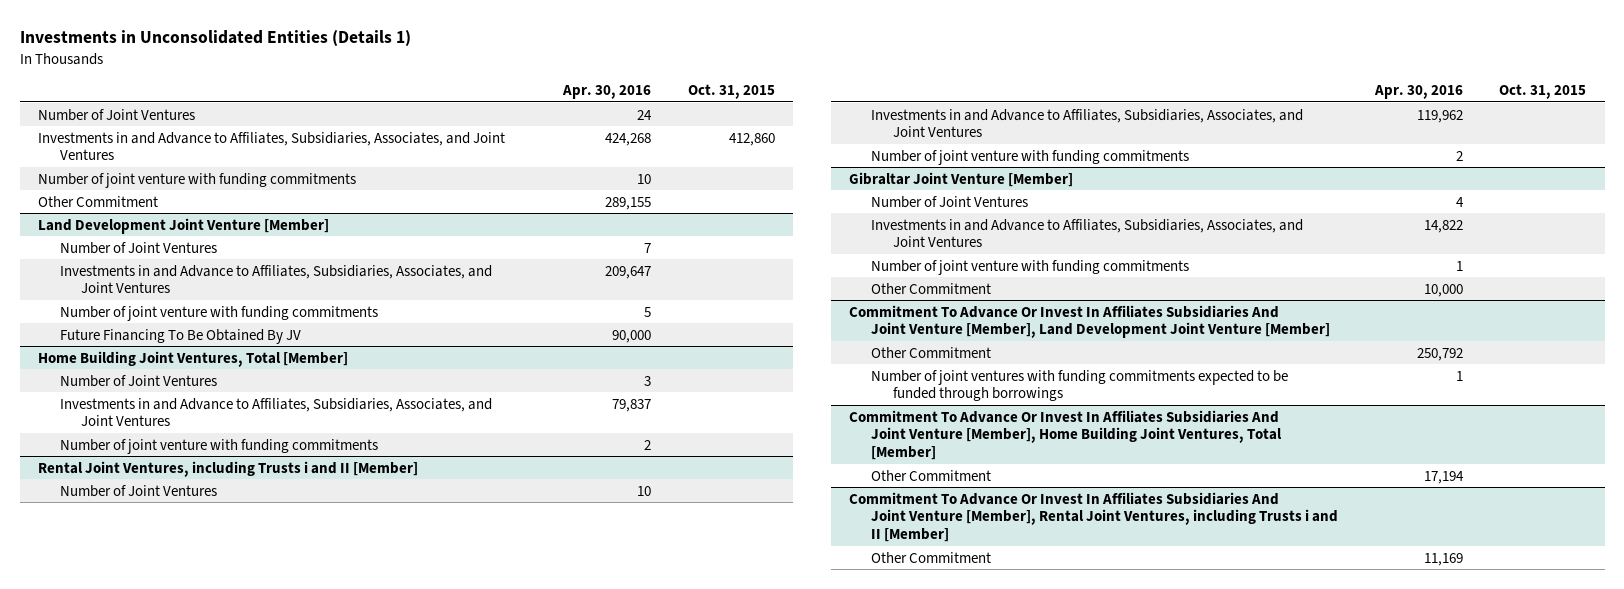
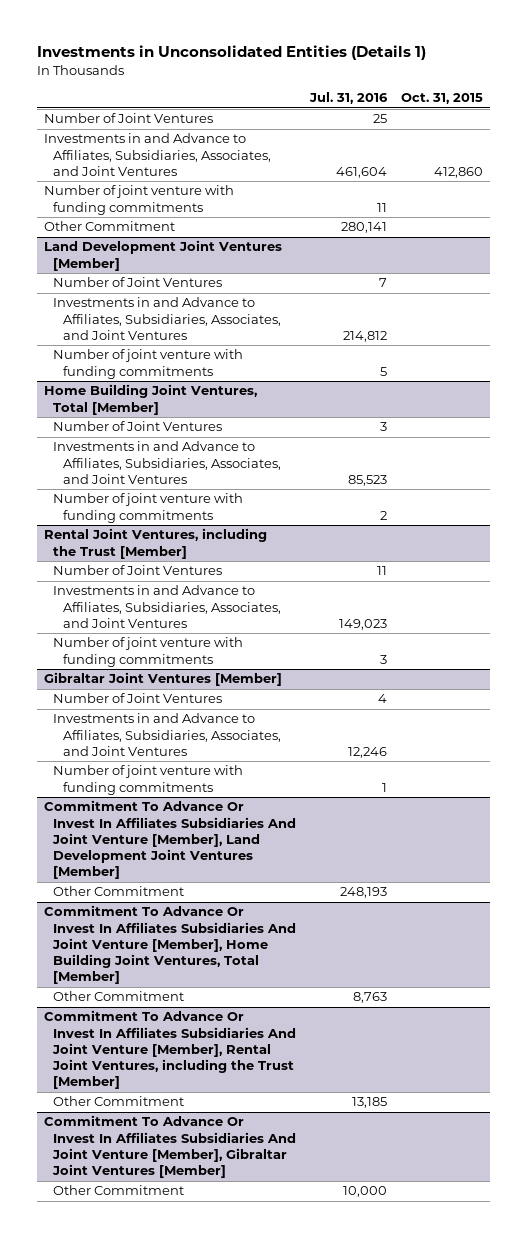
[562,85,652,100] Apr. 30, 2016 -> none
none -> [309,92,389,105] Jul. 31, 2016
[38,217,330,234] Land Development Joint Venture [Member] -> [44,240,283,271] Land Development Joint Ventures [Member]
[59,328,301,344] Future Financing To Be Obtained By JV -> none
[38,460,419,477] Rental Joint Ventures, including Trusts i and II [Member] -> [44,528,268,559] Rental Joint Ventures, including the Trust [Member]
[849,171,1074,187] Gibraltar Joint Venture [Member] -> [44,672,283,687] Gibraltar Joint Ventures [Member]
[871,282,992,294] Other Commitment -> none
[849,304,1331,339] Commitment To Advance Or Invest In Affiliates Subsidiaries And Joint Venture [Member], Land Development Joint Venture [Member] -> [44,800,297,880] Commitment To Advance Or Invest In Affiliates Subsidiaries And Joint Venture [Member], Land Development Joint Ventures [Member]
[871,369,1289,402] Number of joint ventures with funding commitments expected to be funded through borrowings -> none
[849,491,1339,542] Commitment To Advance Or Invest In Affiliates Subsidiaries And Joint Venture [Member], Rental Joint Ventures, including Trusts i and II [Member] -> [44,1010,297,1090] Commitment To Advance Or Invest In Affiliates Subsidiaries And Joint Venture [Member], Rental Joint Ventures, including the Trust [Member]
none -> [44,1115,297,1179] Commitment To Advance Or Invest In Affiliates Subsidiaries And Joint Venture [Member], Gibraltar Joint Ventures [Member]
none -> [53,1185,185,1196] Other Commitment

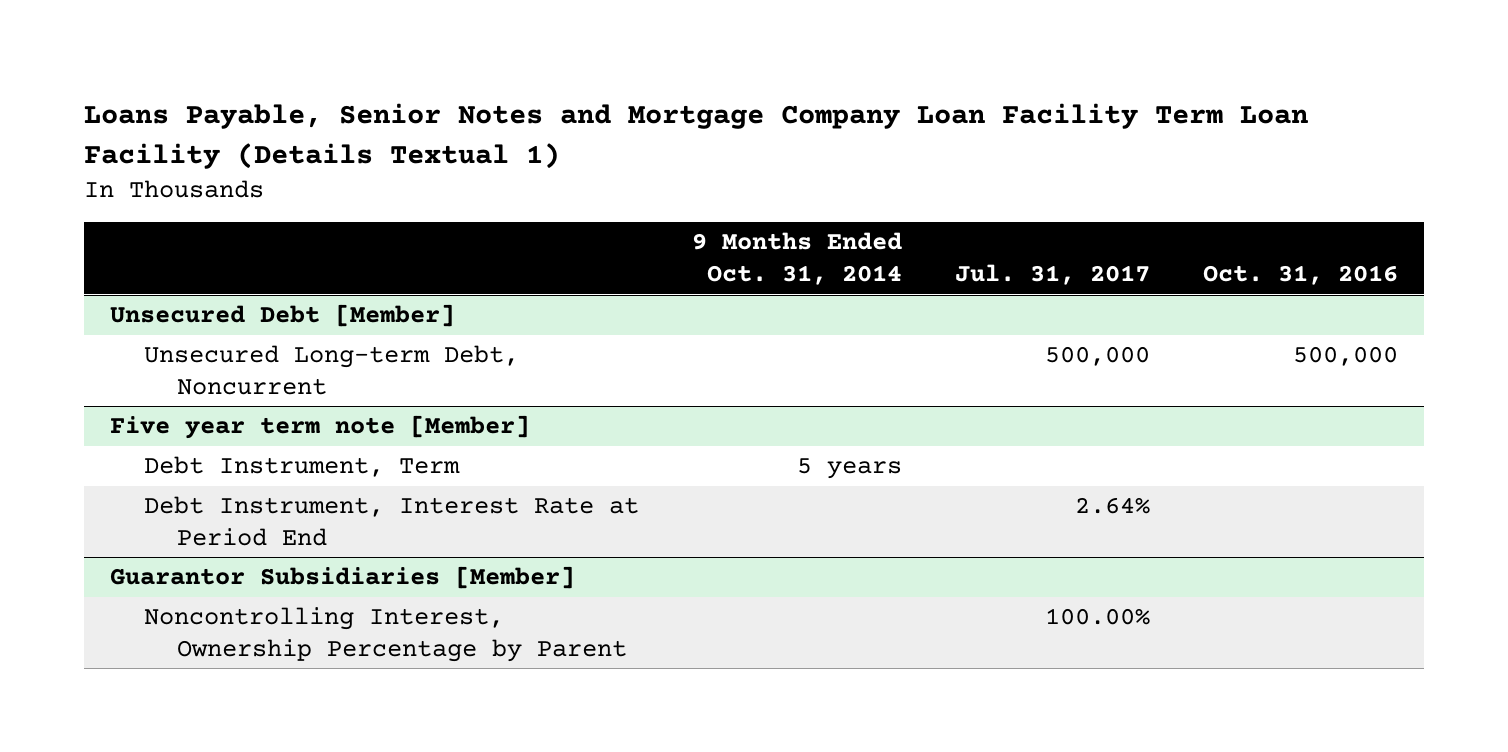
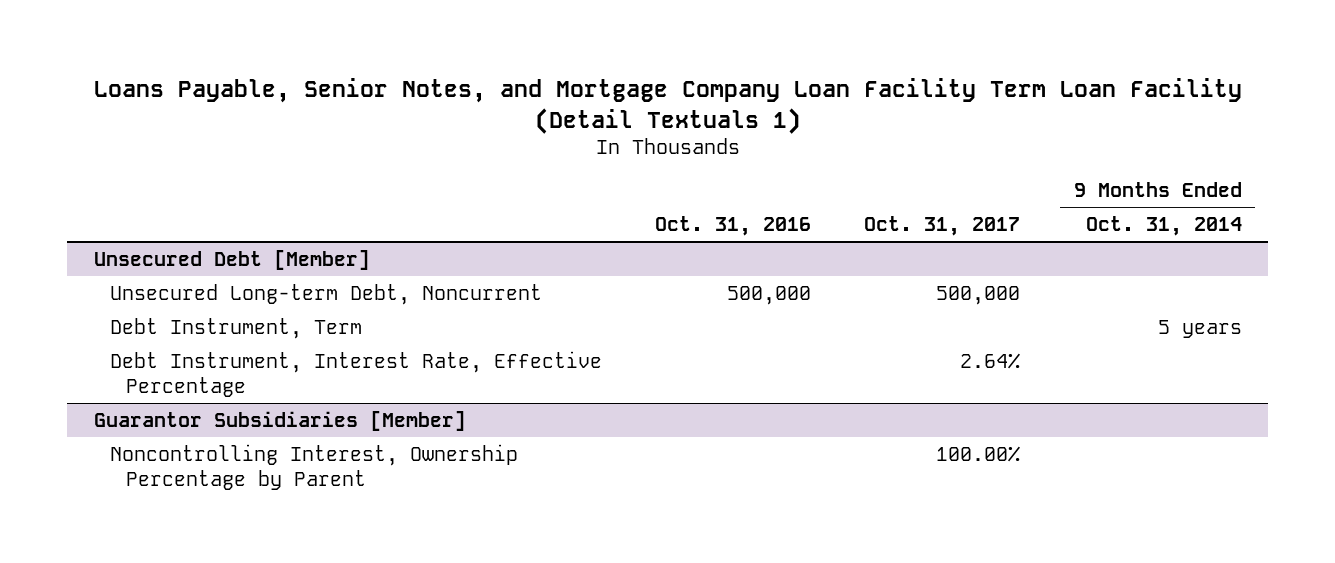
[83,103,1308,169] Loans Payable, Senior Notes and Mortgage Company Loan Facility Term Loan Facility (Details Textual 1) -> [93,78,1242,134] Loans Payable, Senior Notes, and Mortgage Company Loan Facility Term Loan Facility (Detail Textuals 1)
[954,264,1150,286] Jul. 31, 2017 -> none
none -> [864,216,1021,237] Oct. 31, 2017
[110,415,531,440] Five year term note [Member] -> none
[143,456,460,478] Debt Instrument, Term -> none
[143,496,639,546] Debt Instrument, Interest Rate at Period End -> none
none -> [109,317,362,339] Debt Instrument, Term
none -> [109,350,602,397] Debt Instrument, Interest Rate, Effective Percentage

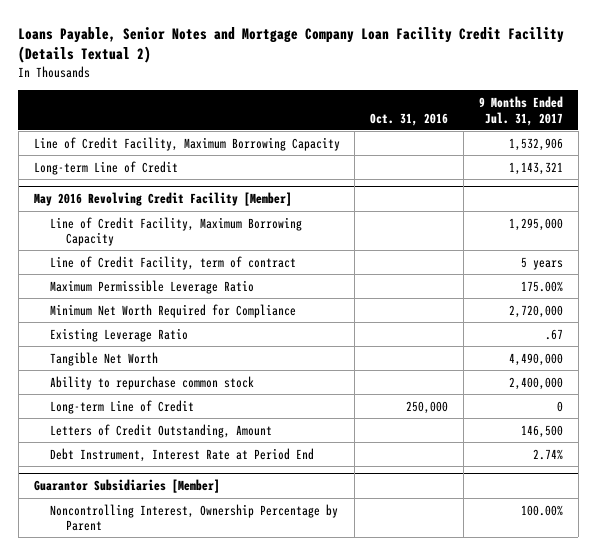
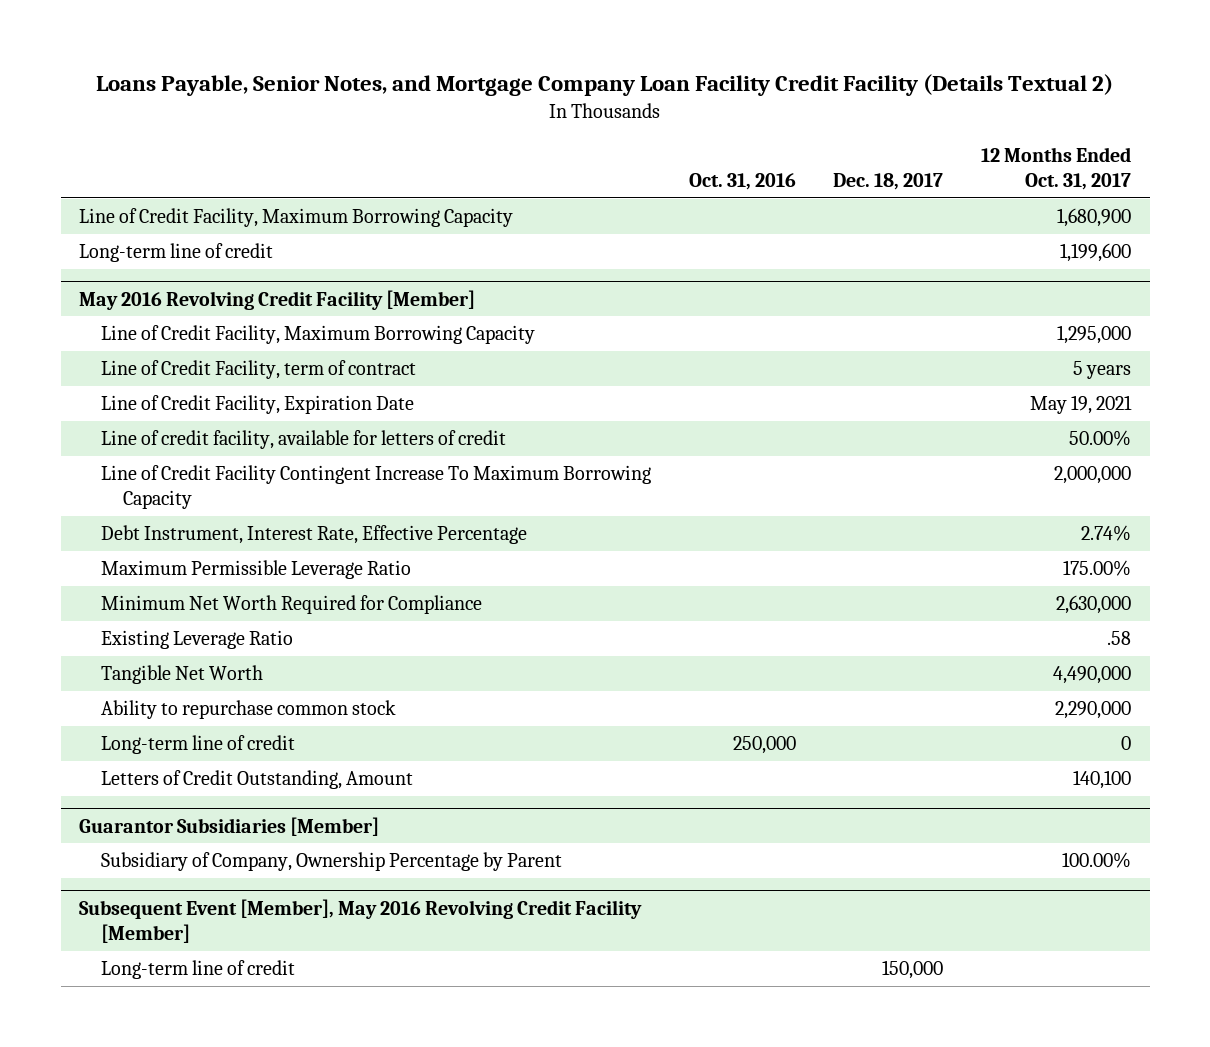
[18,26,565,64] Loans Payable, Senior Notes and Mortgage Company Loan Facility Credit Facility (Details Textual 2) -> [96,74,1114,97] Loans Payable, Senior Notes, and Mortgage Company Loan Facility Credit Facility (Details Textual 2)
[478,95,563,126] 9 Months Ended Jul. 31, 2017 -> none
none -> [833,173,944,191] Dec. 18, 2017
none -> [980,146,1131,191] 12 Months Ended Oct. 31, 2017
[33,160,178,175] Long-term Line of Credit -> [79,242,274,262] Long-term line of credit
none -> [101,394,415,414] Line of Credit Facility, Expiration Date
none -> [101,429,507,449] Line of credit facility, available for letters of credit
none -> [101,464,652,510] Line of Credit Facility Contingent Increase To Maximum Borrowing Capacity
none -> [101,524,528,544] Debt Instrument, Interest Rate, Effective Percentage
[49,399,194,414] Long-term Line of Credit -> [101,734,296,754] Long-term line of credit
[49,447,314,462] Debt Instrument, Interest Rate at Period End -> none
[49,503,338,532] Noncontrolling Interest, Ownership Percentage by Parent -> [101,851,563,871] Subsidiary of Company, Ownership Percentage by Parent
none -> [79,898,643,944] Subsequent Event [Member], May 2016 Revolving Credit Facility [Member]
none -> [101,959,296,979] Long-term line of credit

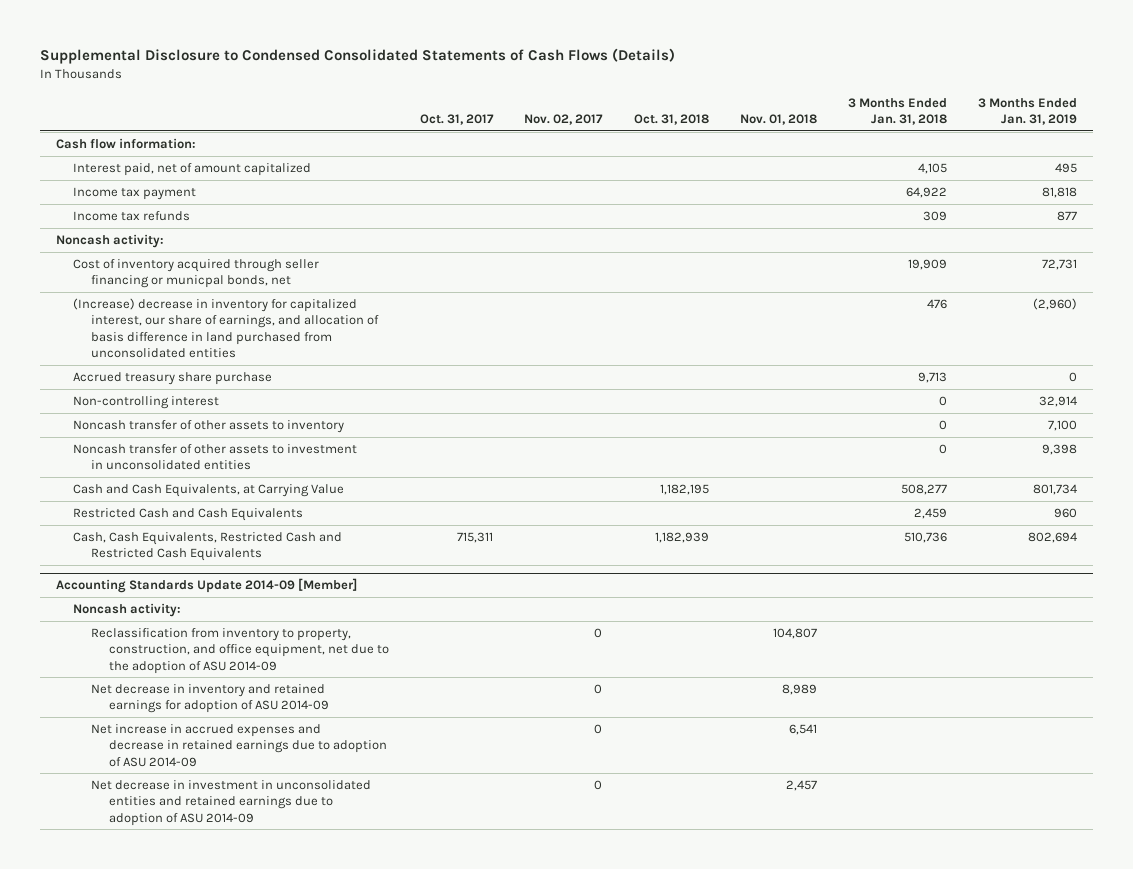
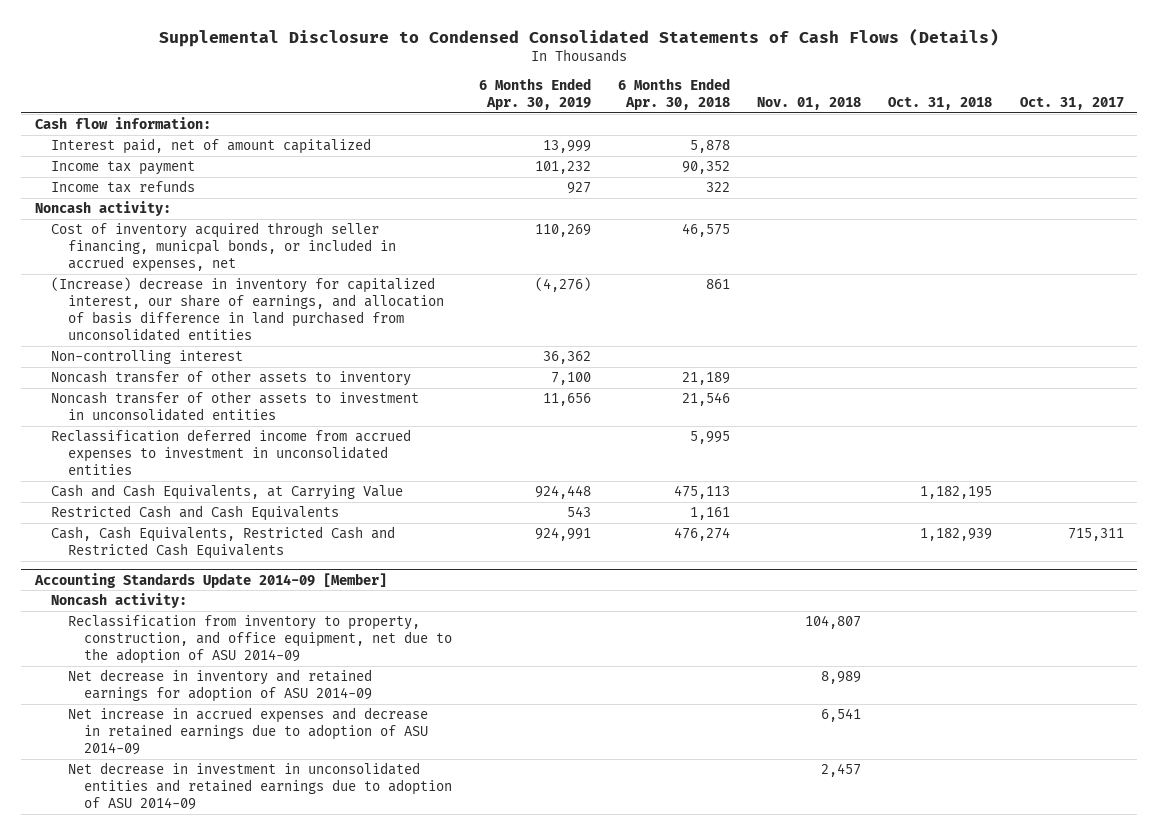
[524,113,604,125] Nov. 02, 2017 -> none
[847,97,947,125] 3 Months Ended Jan. 31, 2018 -> none
[978,97,1078,125] 3 Months Ended Jan. 31, 2019 -> none
none -> [478,78,591,111] 6 Months Ended Apr. 30, 2019
none -> [618,78,731,111] 6 Months Ended Apr. 30, 2018
[73,259,320,289] Cost of inventory acquired through seller financing or municpal bonds, net -> [51,222,396,273] Cost of inventory acquired through seller financing, municpal bonds, or included in accrued expenses, net
[73,372,273,386] Accrued treasury share purchase -> none
none -> [51,429,412,476] Reclassification deferred income from accrued expenses to investment in unconsolidated entities

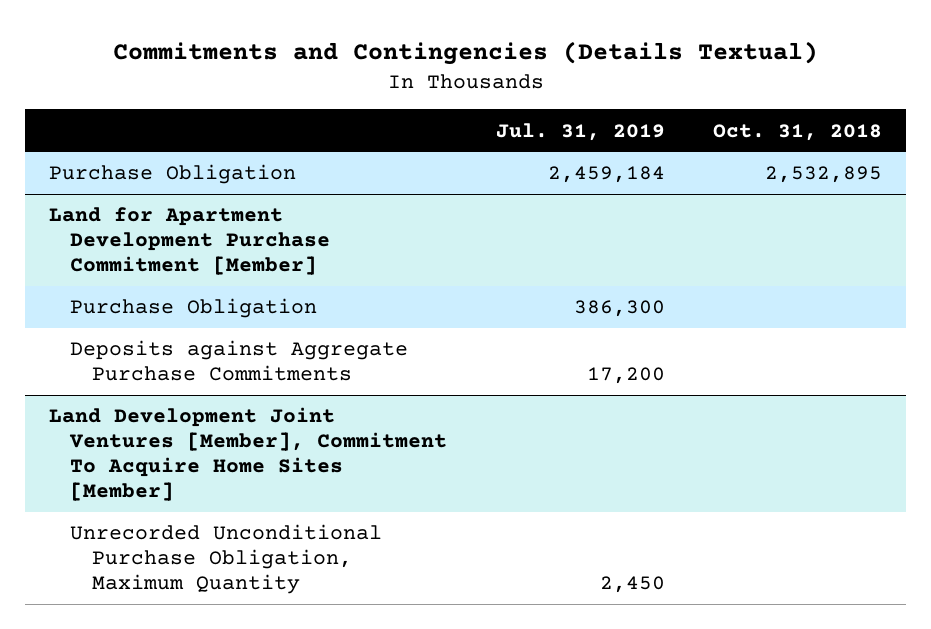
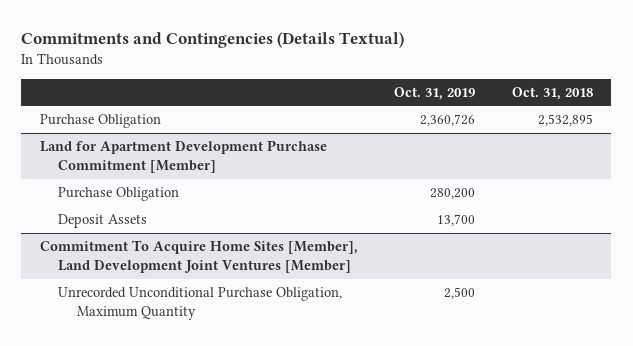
[495,122,665,141] Jul. 31, 2019 -> none
none -> [394,86,476,100] Oct. 31, 2019
[70,340,409,382] Deposits against Aggregate Purchase Commitments -> [58,214,148,229] Deposit Assets
[49,407,448,502] Land Development Joint Ventures [Member], Commitment To Acquire Home Sites [Member] -> [39,240,358,274] Commitment To Acquire Home Sites [Member], Land Development Joint Ventures [Member]

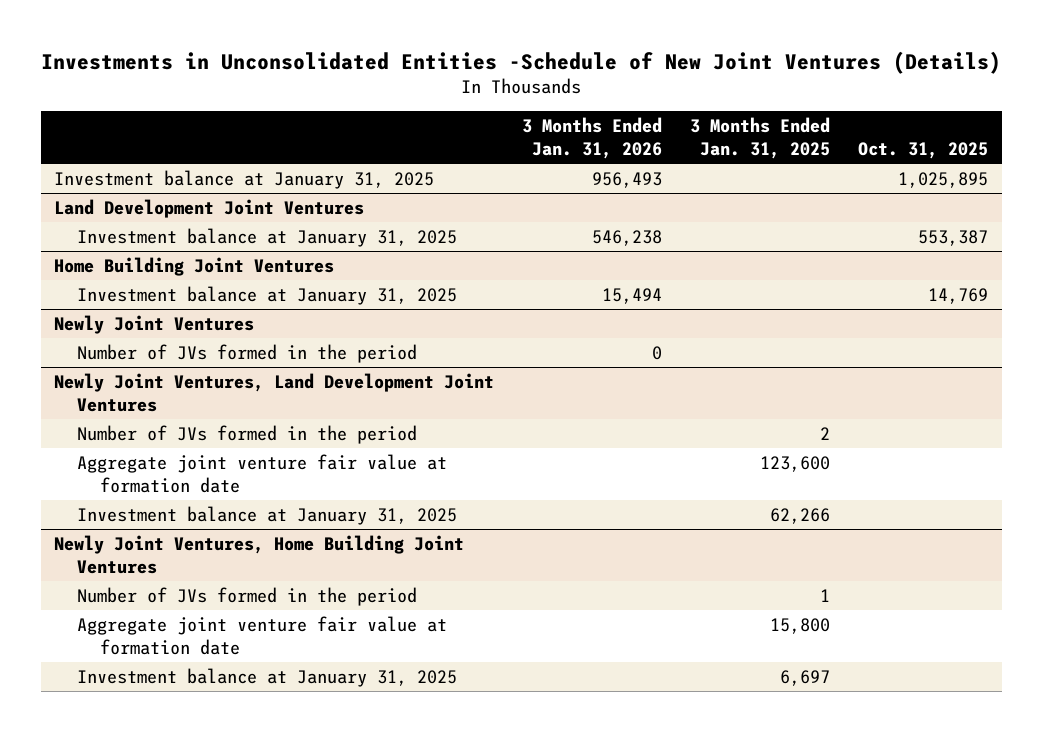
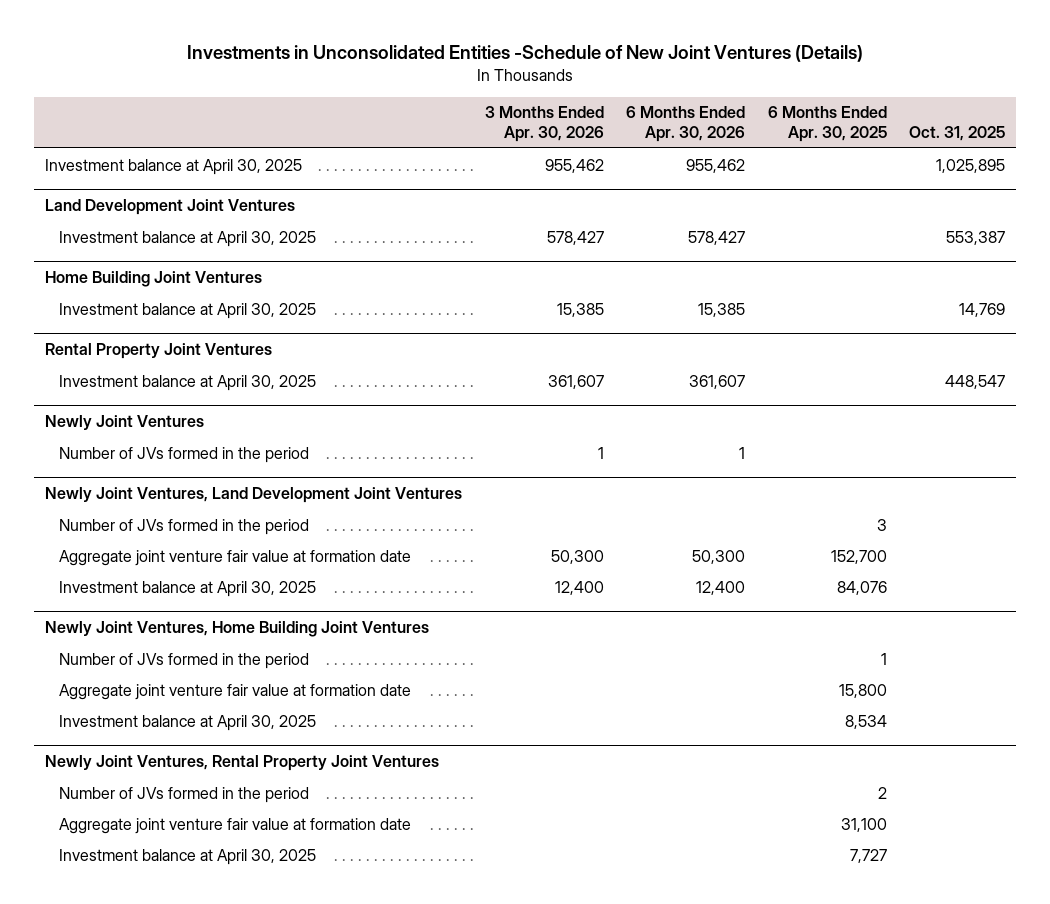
[522,117,663,160] 3 Months Ended Jan. 31, 2026 -> none
[690,117,831,160] 3 Months Ended Jan. 31, 2025 -> none
none -> [484,106,604,142] 3 Months Ended Apr. 30, 2026
none -> [626,106,746,142] 6 Months Ended Apr. 30, 2026
none -> [767,106,887,142] 6 Months Ended Apr. 30, 2025
[54,169,435,189] Investment balance at January 31, 2025 -> [45,158,303,175] Investment balance at April 30, 2025
[77,227,458,247] Investment balance at January 31, 2025 -> [59,230,317,247] Investment balance at April 30, 2025
[77,285,458,305] Investment balance at January 31, 2025 -> [59,302,317,319] Investment balance at April 30, 2025
none -> [45,343,273,360] Rental Property Joint Ventures
none -> [59,374,317,391] Investment balance at April 30, 2025
[77,505,458,525] Investment balance at January 31, 2025 -> [59,580,317,597] Investment balance at April 30, 2025
[77,667,458,687] Investment balance at January 31, 2025 -> [59,714,317,731] Investment balance at April 30, 2025
none -> [45,755,440,772] Newly Joint Ventures, Rental Property Joint Ventures
none -> [59,786,310,803] Number of JVs formed in the period
none -> [59,817,412,834] Aggregate joint venture fair value at formation date
none -> [59,848,317,865] Investment balance at April 30, 2025

